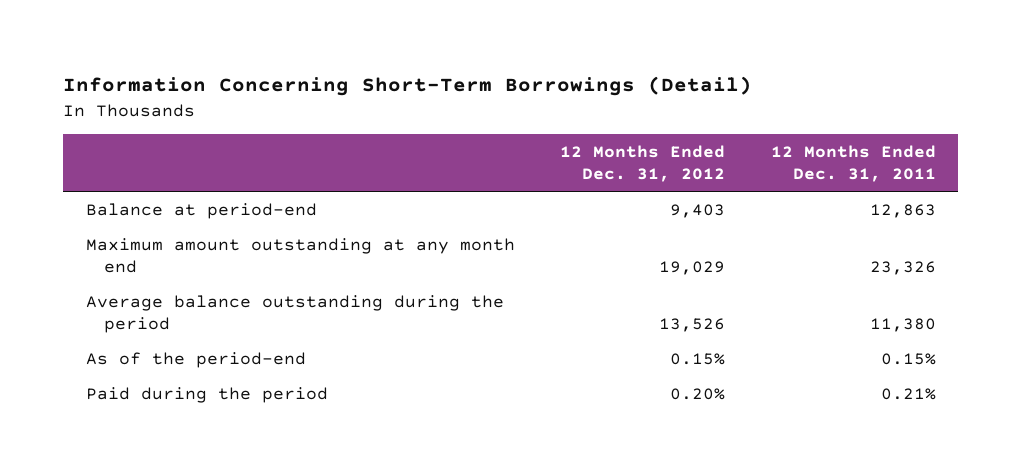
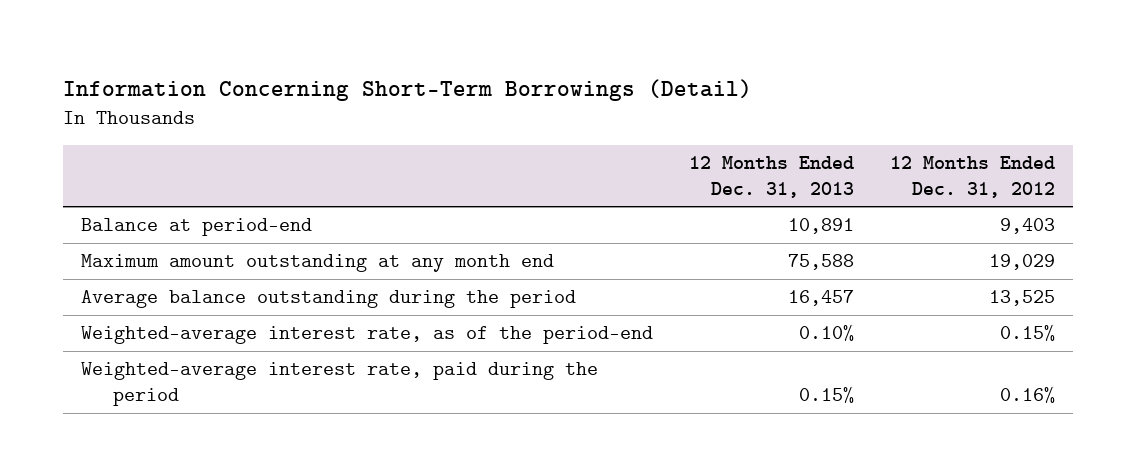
[770,145,936,183] 12 Months Ended Dec. 31, 2011 -> none
none -> [688,156,854,198] 12 Months Ended Dec. 31, 2013
[659,318,726,333] 13,526 -> [988,290,1055,307] 13,525
[85,351,306,368] As of the period-end -> [80,326,653,345] Weighted-average interest rate, as of the period-end
[85,386,328,403] Paid during the period -> [80,362,598,407] Weighted-average interest rate, paid during the period
[670,387,726,400] 0.20% -> [999,386,1055,404] 0.16%

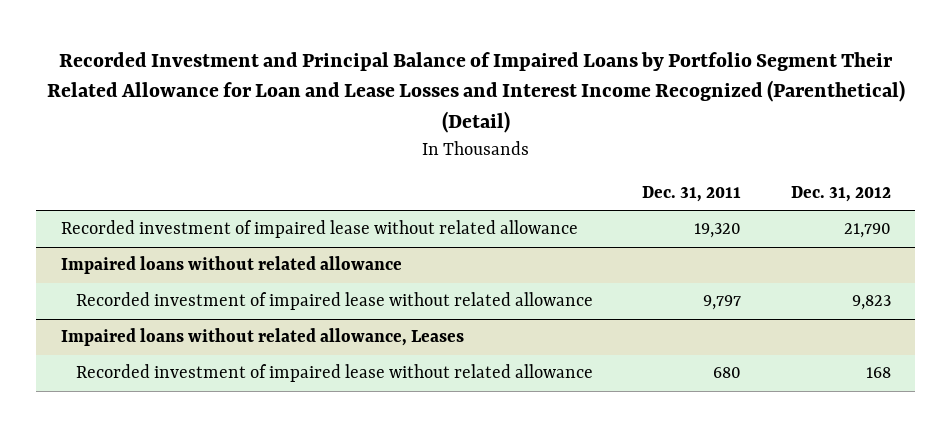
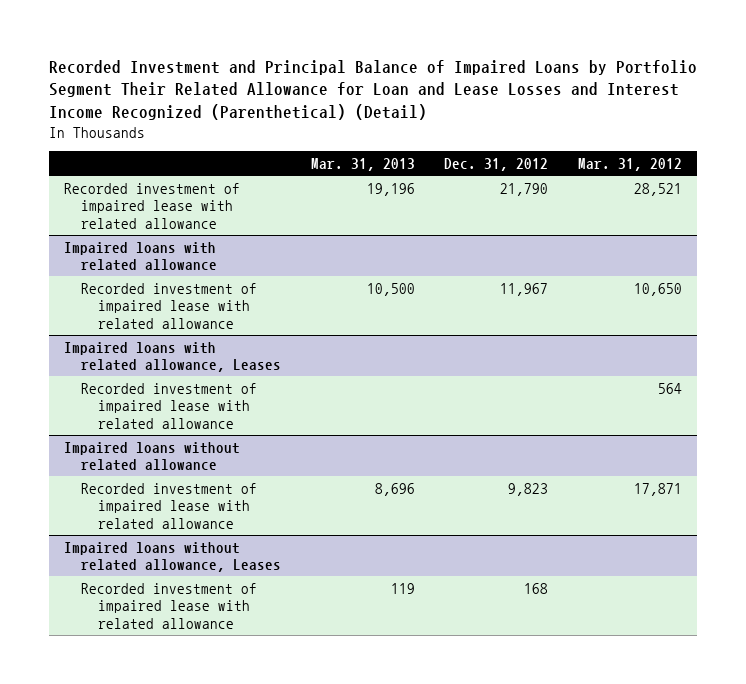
[642,186,742,203] Dec. 31, 2011 -> none
none -> [310,157,415,171] Mar. 31, 2013
none -> [578,157,683,171] Mar. 31, 2012
[60,220,578,239] Recorded investment of impaired lease without related allowance -> [63,182,240,229] Recorded investment of impaired lease with related allowance
none -> [63,241,217,272] Impaired loans with related allowance
none -> [80,282,257,329] Recorded investment of impaired lease with related allowance
none -> [63,341,281,373] Impaired loans with related allowance, Leases
none -> [80,382,257,429] Recorded investment of impaired lease with related allowance
[75,292,593,311] Recorded investment of impaired lease without related allowance -> [80,482,257,529] Recorded investment of impaired lease with related allowance
[75,364,593,383] Recorded investment of impaired lease without related allowance -> [80,582,257,629] Recorded investment of impaired lease with related allowance

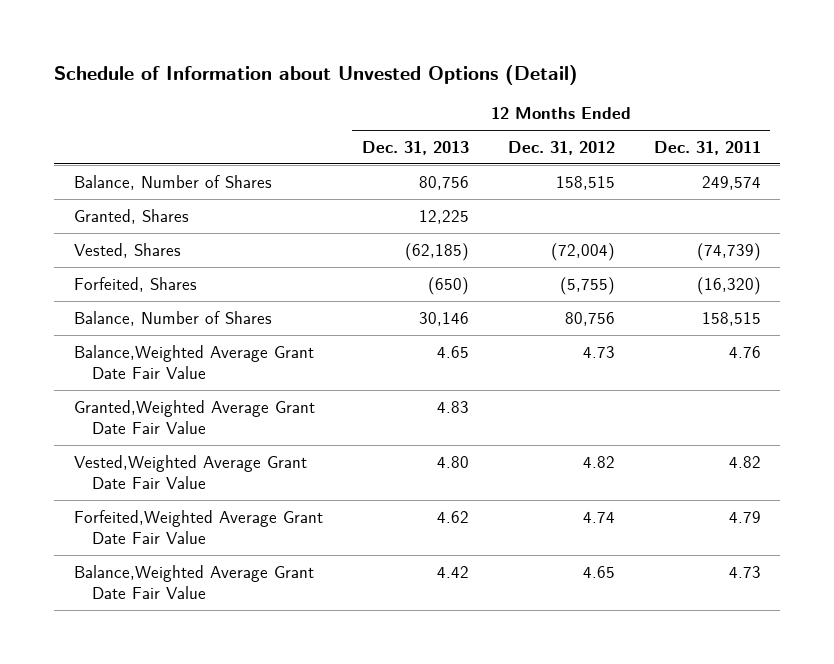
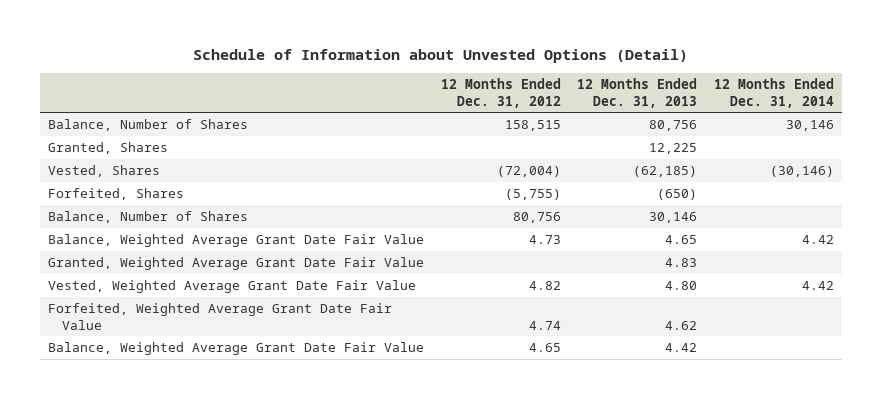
[653,140,761,155] Dec. 31, 2011 -> none
none -> [713,78,834,108] 12 Months Ended Dec. 31, 2014
[73,344,314,380] Balance,Weighted Average Grant Date Fair Value -> [47,234,424,248] Balance, Weighted Average Grant Date Fair Value
[73,399,315,435] Granted,Weighted Average Grant Date Fair Value -> [47,257,424,271] Granted, Weighted Average Grant Date Fair Value
[73,454,307,490] Vested,Weighted Average Grant Date Fair Value -> [47,280,416,294] Vested, Weighted Average Grant Date Fair Value
[73,509,323,545] Forfeited,Weighted Average Grant Date Fair Value -> [47,303,392,330] Forfeited, Weighted Average Grant Date Fair Value
[73,564,314,600] Balance,Weighted Average Grant Date Fair Value -> [47,342,424,356] Balance, Weighted Average Grant Date Fair Value

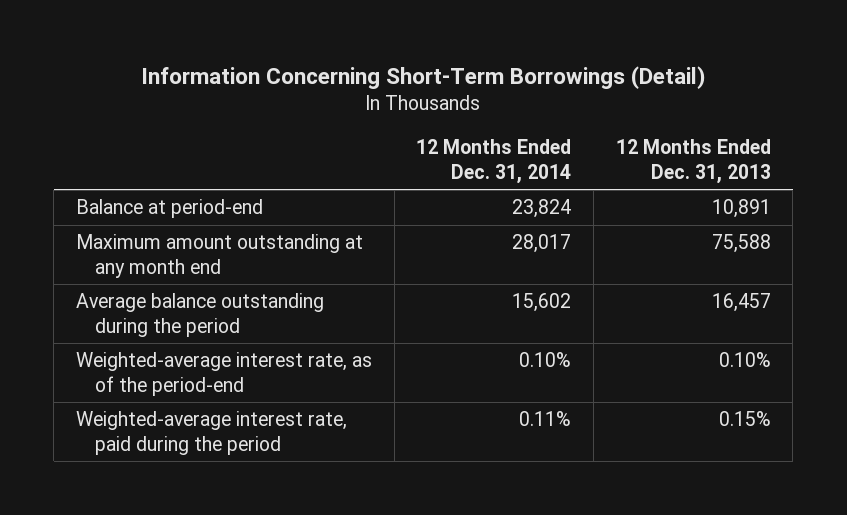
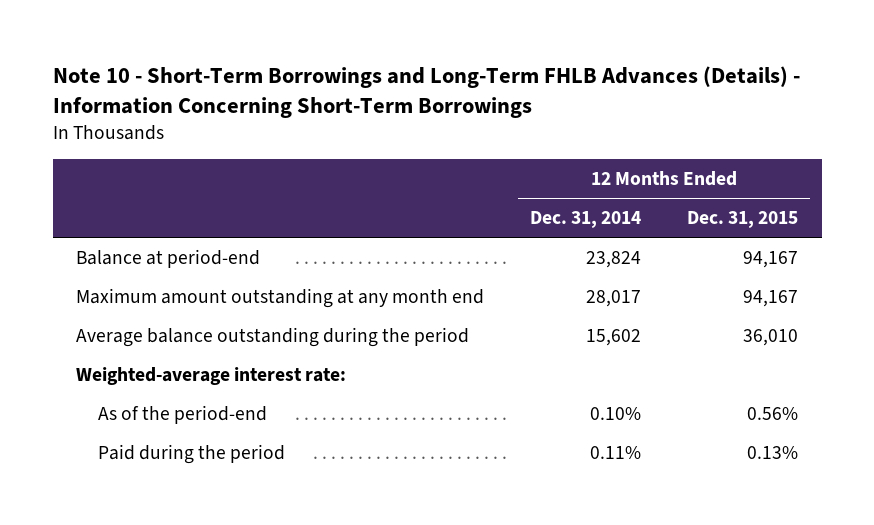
[141,66,706,90] Information Concerning Short-Term Borrowings (Detail) -> [52,65,800,119] Note 10 - Short-Term Borrowings and Long-Term FHLB Advances (Details) - Information Concerning Short-Term Borrowings
[615,139,771,184] 12 Months Ended Dec. 31, 2013 -> none
none -> [687,211,799,229] Dec. 31, 2015
none -> [75,367,346,386] Weighted-average interest rate:
[75,352,372,397] Weighted-average interest rate, as of the period-end -> [97,405,267,425] As of the period-end
[75,411,347,456] Weighted-average interest rate, paid during the period -> [97,444,285,465] Paid during the period

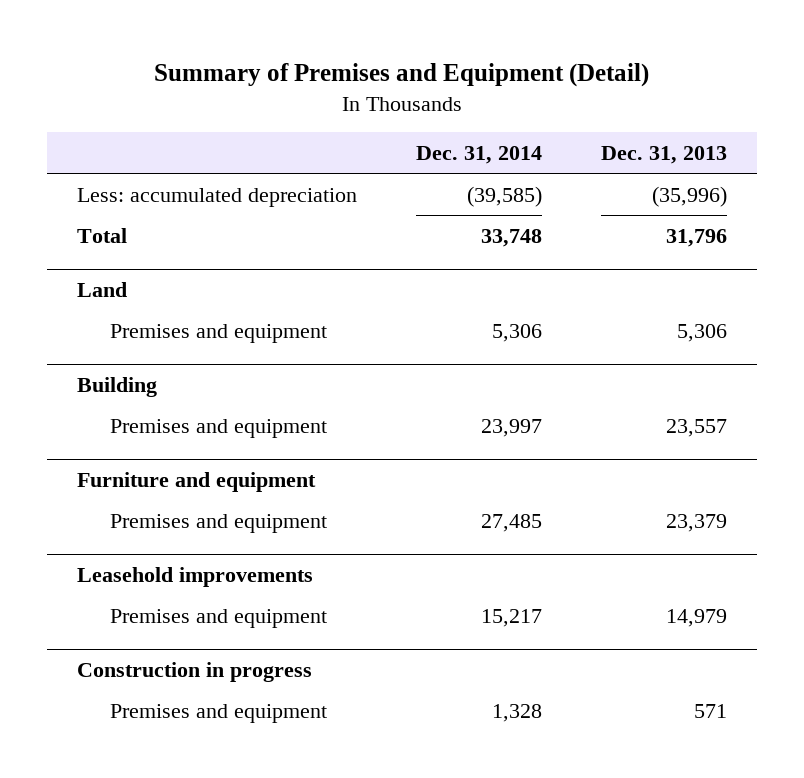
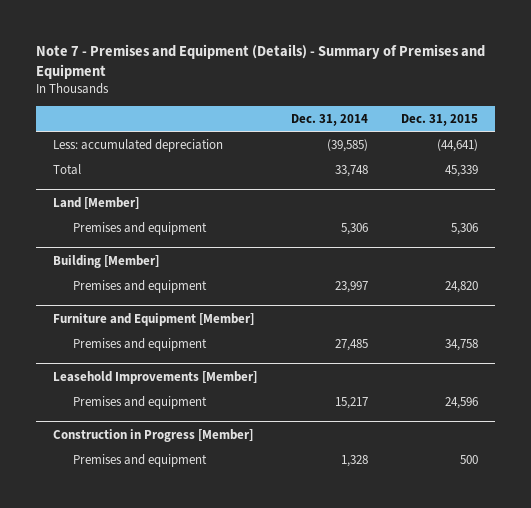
[154,63,650,88] Summary of Premises and Equipment (Detail) -> [36,44,486,80] Note 7 - Premises and Equipment (Details) - Summary of Premises and Equipment
[601,146,728,165] Dec. 31, 2013 -> none
none -> [401,113,479,126] Dec. 31, 2015
[77,281,128,297] Land -> [53,196,140,209] Land [Member]
[77,376,158,397] Building -> [53,254,160,268] Building [Member]
[77,471,317,492] Furniture and equipment -> [53,312,255,326] Furniture and Equipment [Member]
[77,566,314,587] Leasehold improvements -> [53,370,258,384] Leasehold Improvements [Member]
[77,661,313,682] Construction in progress -> [53,428,254,442] Construction in Progress [Member]

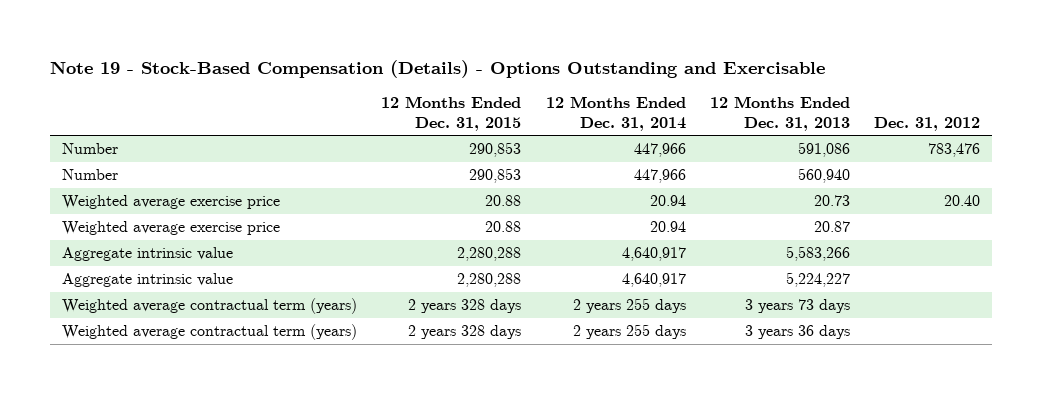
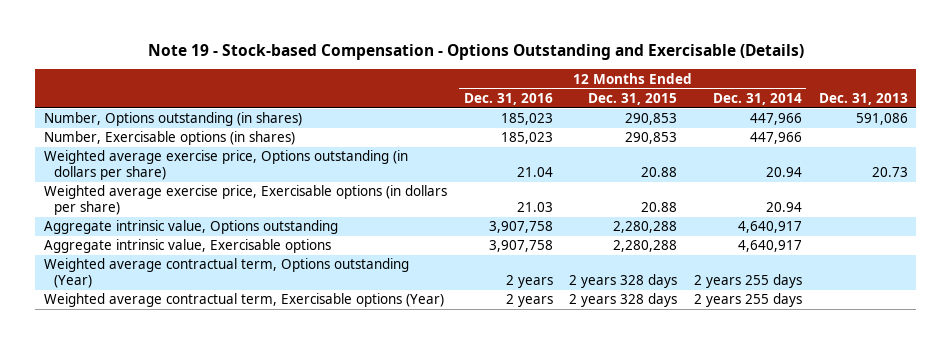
[49,60,825,79] Note 19 - Stock-Based Compensation (Details) - Options Outstanding and Exercisable -> [147,43,804,60] Note 19 - Stock-based Compensation - Options Outstanding and Exercisable (Details)
[709,96,850,131] 12 Months Ended Dec. 31, 2013 -> none
[874,116,981,131] Dec. 31, 2012 -> none
none -> [463,92,553,105] Dec. 31, 2016
none -> [818,92,908,105] Dec. 31, 2013
[62,143,119,155] Number -> [43,112,302,127] Number, Options outstanding (in shares)
[62,169,119,181] Number -> [43,131,295,146] Number, Exercisable options (in shares)
[62,195,281,210] Weighted average exercise price -> [43,150,408,180] Weighted average exercise price, Options outstanding (in dollars per share)
[62,221,281,236] Weighted average exercise price -> [43,185,447,215] Weighted average exercise price, Exercisable options (in dollars per share)
[62,247,234,262] Aggregate intrinsic value -> [43,220,338,235] Aggregate intrinsic value, Options outstanding
[62,273,234,288] Aggregate intrinsic value -> [43,239,331,254] Aggregate intrinsic value, Exercisable options
[62,298,358,315] Weighted average contractual term (years) -> [43,258,409,288] Weighted average contractual term, Options outstanding (Year)
[62,324,358,341] Weighted average contractual term (years) -> [43,293,444,308] Weighted average contractual term, Exercisable options (Year)

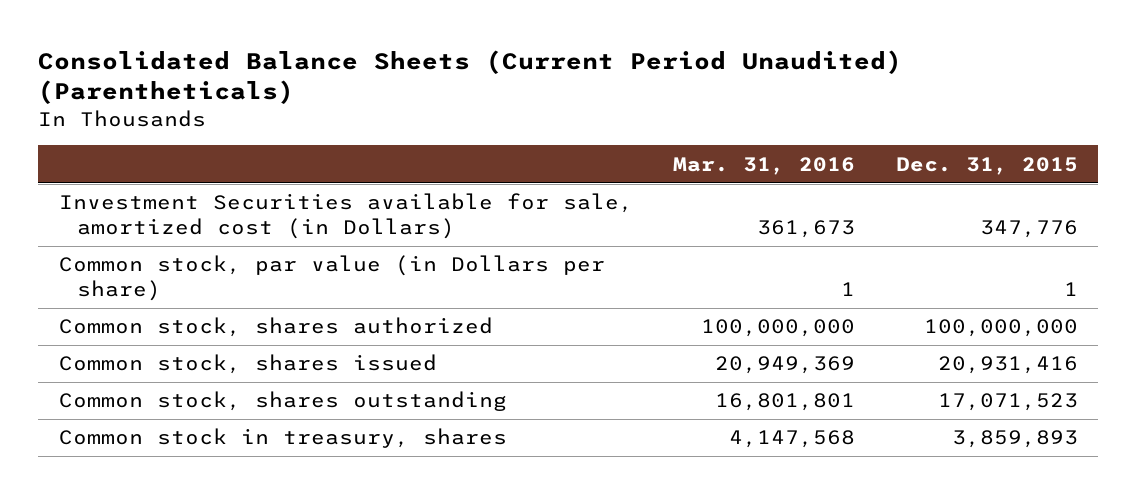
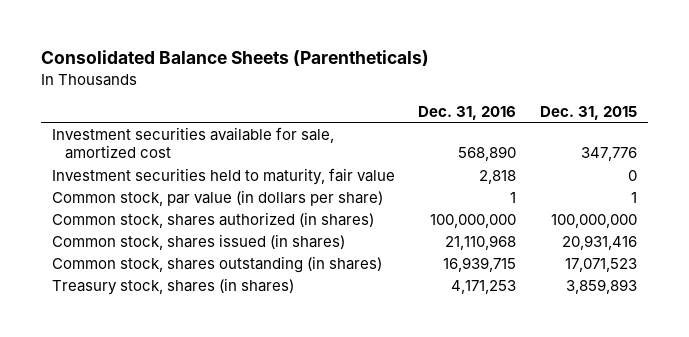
[38,49,903,105] Consolidated Balance Sheets (Current Period Unaudited) (Parentheticals) -> [40,50,429,67] Consolidated Balance Sheets (Parentheticals)
[673,156,856,175] Mar. 31, 2016 -> none
none -> [418,105,517,120] Dec. 31, 2016
[58,193,633,240] Investment Securities available for sale, amortized cost (in Dollars) -> [52,126,335,160] Investment securities available for sale, amortized cost
none -> [52,167,396,185] Investment securities held to maturity, fair value
[58,255,605,302] Common stock, par value (in Dollars per share) -> [52,189,384,206] Common stock, par value (in dollars per share)
[58,317,493,338] Common stock, shares authorized -> [52,211,375,228] Common stock, shares authorized (in shares)
[58,354,437,375] Common stock, shares issued -> [52,233,346,250] Common stock, shares issued (in shares)
[58,391,507,412] Common stock, shares outstanding -> [52,255,383,273] Common stock, shares outstanding (in shares)
[58,428,507,449] Common stock in treasury, shares -> [52,277,295,295] Treasury stock, shares (in shares)

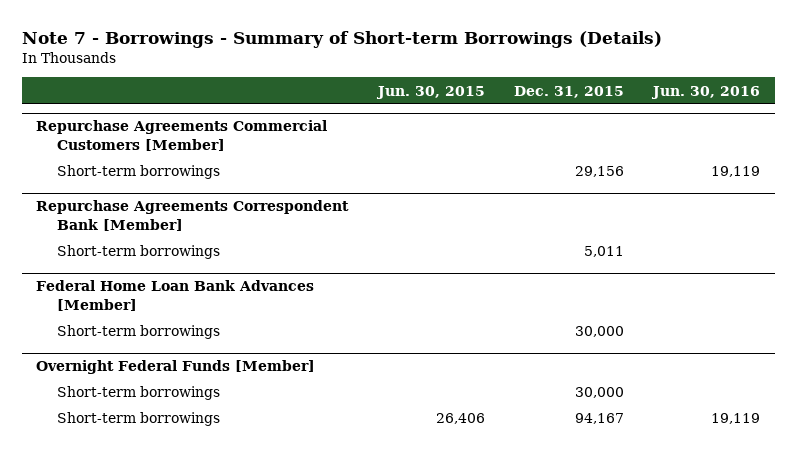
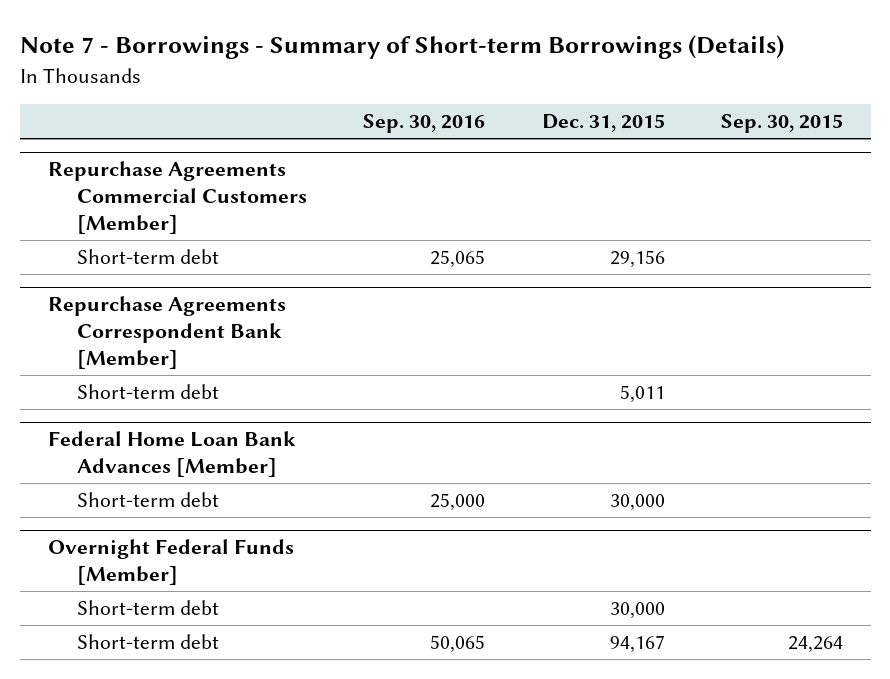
[375,85,485,99] Jun. 30, 2015 -> none
[651,85,761,99] Jun. 30, 2016 -> none
none -> [363,114,486,134] Sep. 30, 2016
none -> [720,114,843,134] Sep. 30, 2015
[56,165,220,180] Short-term borrowings -> [77,248,220,264] Short-term debt
[56,245,220,260] Short-term borrowings -> [77,383,220,399] Short-term debt
[56,325,220,340] Short-term borrowings -> [77,491,220,507] Short-term debt
[56,386,220,401] Short-term borrowings -> [77,599,220,615] Short-term debt
[56,412,220,427] Short-term borrowings -> [77,633,220,649] Short-term debt

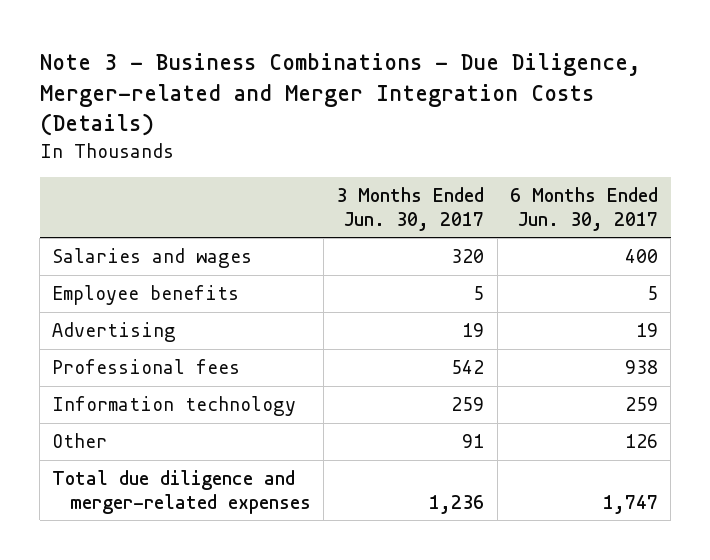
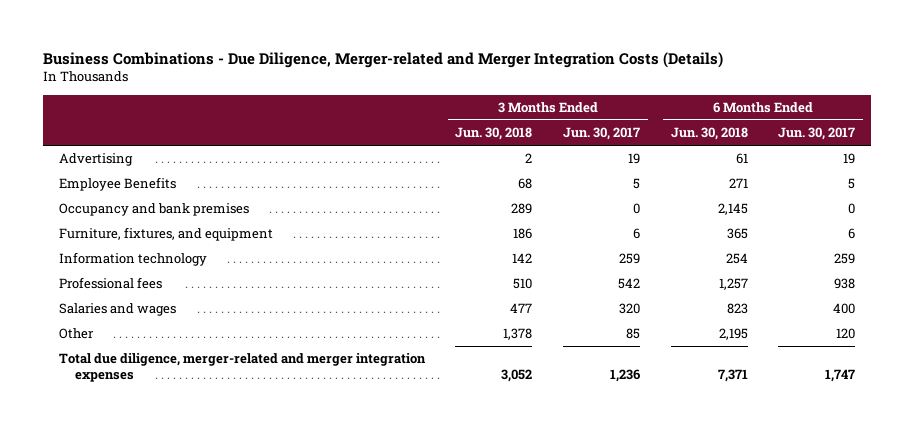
[39,53,641,137] Note 3 - Business Combinations - Due Diligence, Merger-related and Merger Integration Costs (Details) -> [43,51,724,68] Business Combinations - Due Diligence, Merger-related and Merger Integration Costs (Details)
none -> [455,127,533,141] Jun. 30, 2018
none -> [670,127,748,141] Jun. 30, 2018
[52,285,240,306] Employee benefits -> none
none -> [58,177,176,192] Employee Benefits
none -> [58,203,249,217] Occupancy and bank premises
none -> [58,227,273,242] Furniture, fixtures, and equipment
[52,359,241,375] Professional fees -> [58,277,162,290] Professional fees
[52,248,253,269] Salaries and wages -> [58,303,176,317] Salaries and wages
[462,434,485,449] 91 -> [626,328,641,340] 85
[624,434,658,449] 126 -> [836,328,856,340] 120
[52,470,311,514] Total due diligence and merger-related expenses -> [58,353,426,383] Total due diligence, merger-related and merger integration expenses

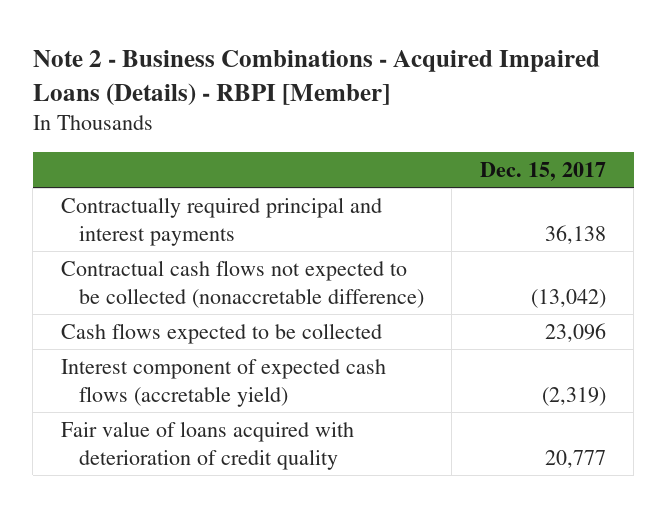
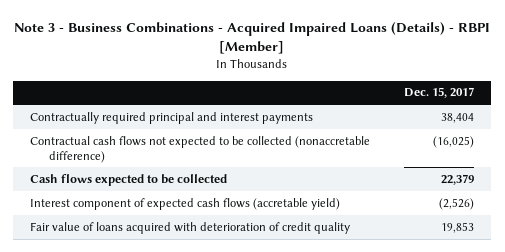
[32,49,600,106] Note 2 - Business Combinations - Acquired Impaired Loans (Details) - RBPI [Member] -> [14,22,491,55] Note 3 - Business Combinations - Acquired Impaired Loans (Details) - RBPI [Member]
[544,224,606,244] 36,138 -> [441,112,475,123] 38,404
[530,288,606,308] (13,042) -> [433,135,475,148] (16,025)
[544,322,606,342] 23,096 -> [441,173,475,185] 22,379
[541,386,606,406] (2,319) -> [439,197,475,210] (2,526)
[544,449,606,468] 20,777 -> [441,221,475,233] 19,853

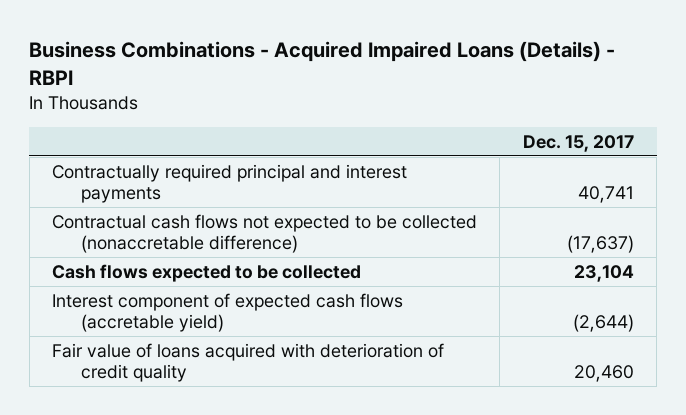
[14,22,491,55] Note 3 - Business Combinations - Acquired Impaired Loans (Details) - RBPI [Member] -> [29,41,616,85] Business Combinations - Acquired Impaired Loans (Details) - RBPI
[441,112,475,123] 38,404 -> [577,185,634,203] 40,741
[433,135,475,148] (16,025) -> [566,234,634,253] (17,637)
[441,173,475,185] 22,379 -> [573,264,634,282] 23,104
[439,197,475,210] (2,526) -> [572,313,634,332] (2,644)
[441,221,475,233] 19,853 -> [573,364,634,382] 20,460

